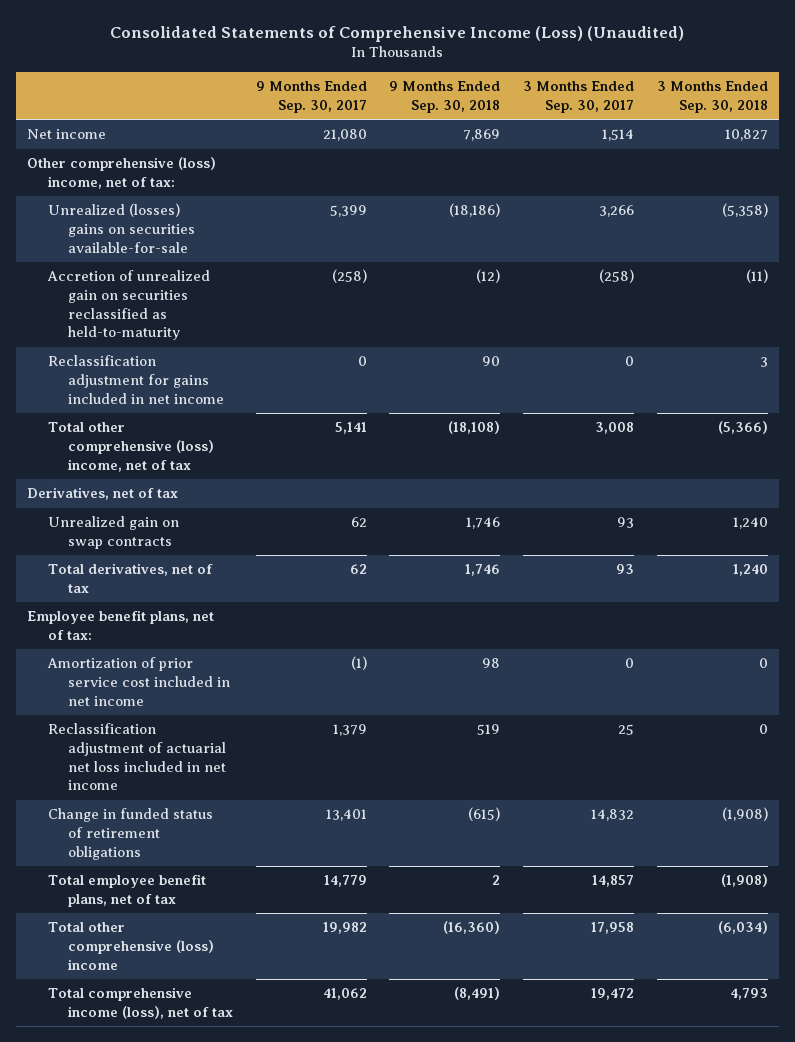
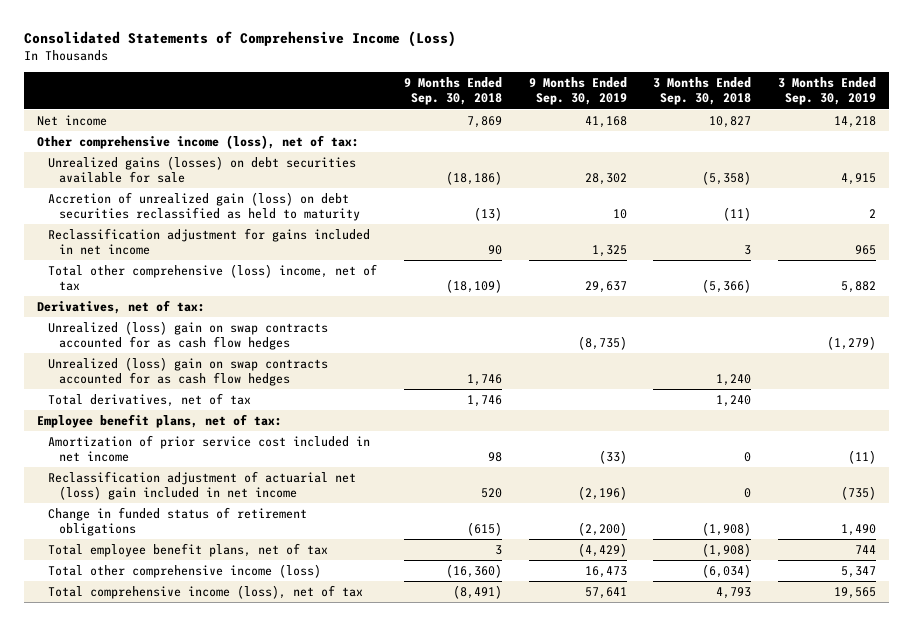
[110,25,685,42] Consolidated Statements of Comprehensive Income (Loss) (Unaudited) -> [24,31,457,48] Consolidated Statements of Comprehensive Income (Loss)
[255,81,367,113] 9 Months Ended Sep. 30, 2017 -> none
[522,81,634,113] 3 Months Ended Sep. 30, 2017 -> none
none -> [528,77,627,106] 9 Months Ended Sep. 30, 2019
none -> [777,77,876,106] 3 Months Ended Sep. 30, 2019
[26,157,216,189] Other comprehensive (loss) income, net of tax: -> [37,135,360,150] Other comprehensive income (loss), net of tax:
[47,203,196,253] Unrealized (losses) gains on securities available-for-sale -> [48,156,357,183] Unrealized gains (losses) on debt securities available for sale
[46,270,210,341] Accretion of unrealized gain on securities reclassified as held-to-maturity -> [48,192,360,221] Accretion of unrealized gain (loss) on debt securities reclassified as held to maturity
[476,269,501,284] (12) -> [473,206,502,221] (13)
[448,421,501,435] (18,108) -> [445,278,502,293] (18,109)
[26,487,178,501] Derivatives, net of tax -> [37,300,206,315] Derivatives, net of tax:
none -> [48,321,329,350] Unrealized (loss) gain on swap contracts accounted for as cash flow hedges
[47,516,179,549] Unrealized gain on swap contracts -> [48,357,329,386] Unrealized (loss) gain on swap contracts accounted for as cash flow hedges
[47,723,227,791] Reclassification adjustment of actuarial net loss included in net income -> [48,471,357,500] Reclassification adjustment of actuarial net (loss) gain included in net income
[477,724,501,736] 519 -> [480,487,502,498] 520
[492,875,501,886] 2 -> [494,545,502,556] 3
[47,922,215,970] Total other comprehensive (loss) income -> [48,564,322,579] Total other comprehensive income (loss)

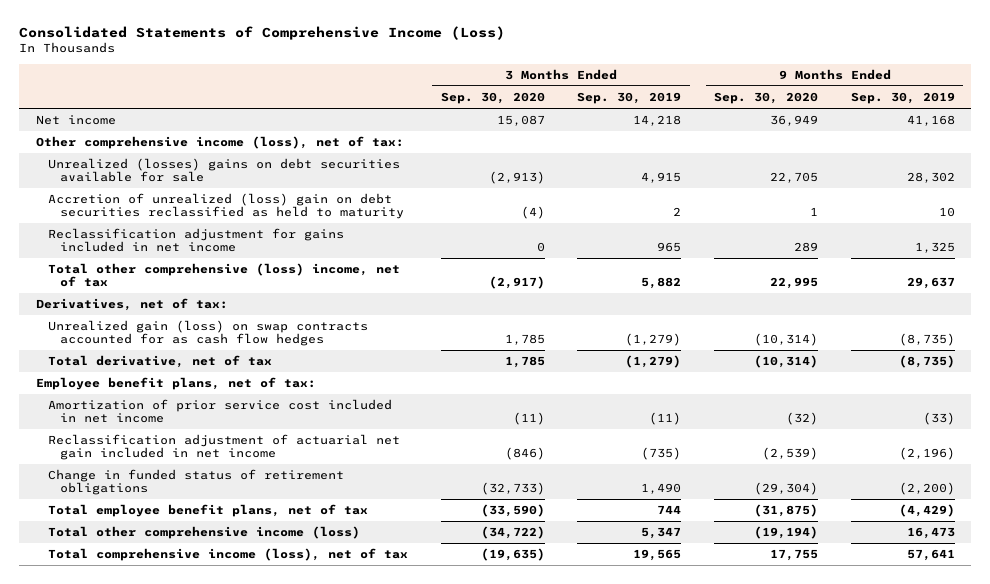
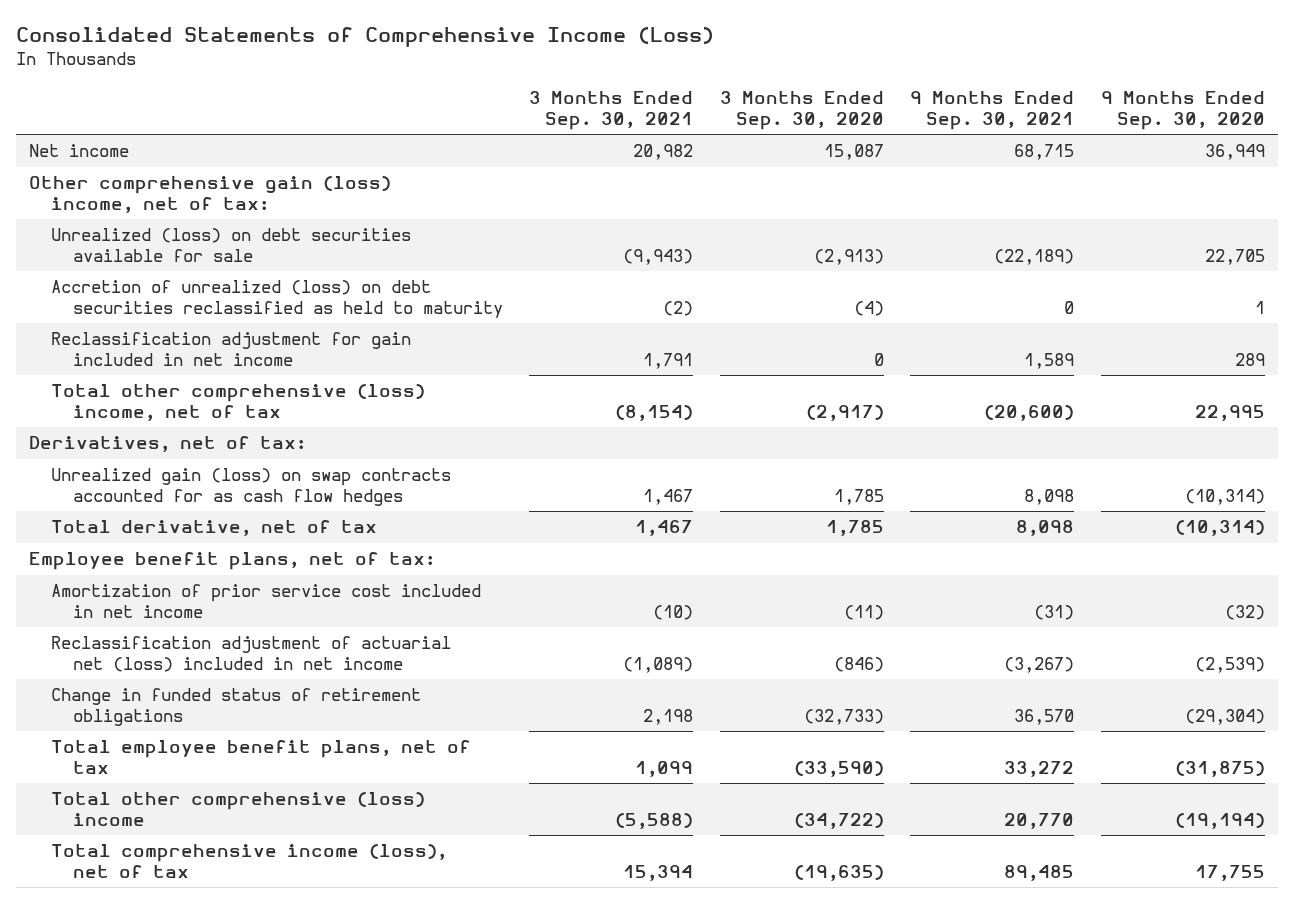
[577,91,682,104] Sep. 30, 2019 -> none
[850,91,955,104] Sep. 30, 2019 -> none
none -> [529,91,694,130] 3 Months Ended Sep. 30, 2021
none -> [910,91,1075,130] 9 Months Ended Sep. 30, 2021
[35,136,404,150] Other comprehensive income (loss), net of tax: -> [29,176,392,213] Other comprehensive gain (loss) income, net of tax:
[47,158,400,183] Unrealized (losses) gains on debt securities available for sale -> [51,228,412,262] Unrealized (loss) on debt securities available for sale
[47,193,405,220] Accretion of unrealized (loss) gain on debt securities reclassified as held to maturity -> [51,280,503,318] Accretion of unrealized (loss) on debt securities reclassified as held to maturity
[47,228,344,253] Reclassification adjustment for gains included in net income -> [51,332,412,366] Reclassification adjustment for gain included in net income
[47,434,400,461] Reclassification adjustment of actuarial net gain included in net income -> [51,636,452,672] Reclassification adjustment of actuarial net (loss) included in net income
[47,526,360,540] Total other comprehensive income (loss) -> [51,792,426,826] Total other comprehensive (loss) income

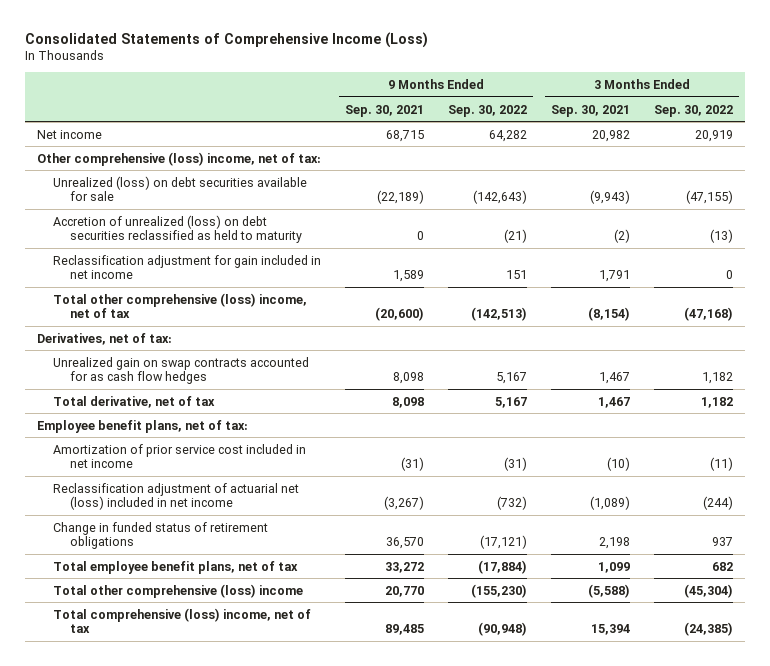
[719,91,884,130] 3 Months Ended Sep. 30, 2020 -> none
[1100,91,1265,130] 9 Months Ended Sep. 30, 2020 -> none
none -> [448,104,528,117] Sep. 30, 2022
none -> [654,104,734,117] Sep. 30, 2022
[29,176,392,213] Other comprehensive gain (loss) income, net of tax: -> [36,151,321,166] Other comprehensive (loss) income, net of tax:
[51,468,452,506] Unrealized gain (loss) on swap contracts accounted for as cash flow hedges -> [53,356,310,385] Unrealized gain on swap contracts accounted for as cash flow hedges
[51,844,448,878] Total comprehensive income (loss), net of tax -> [53,607,312,634] Total comprehensive (loss) income, net of tax

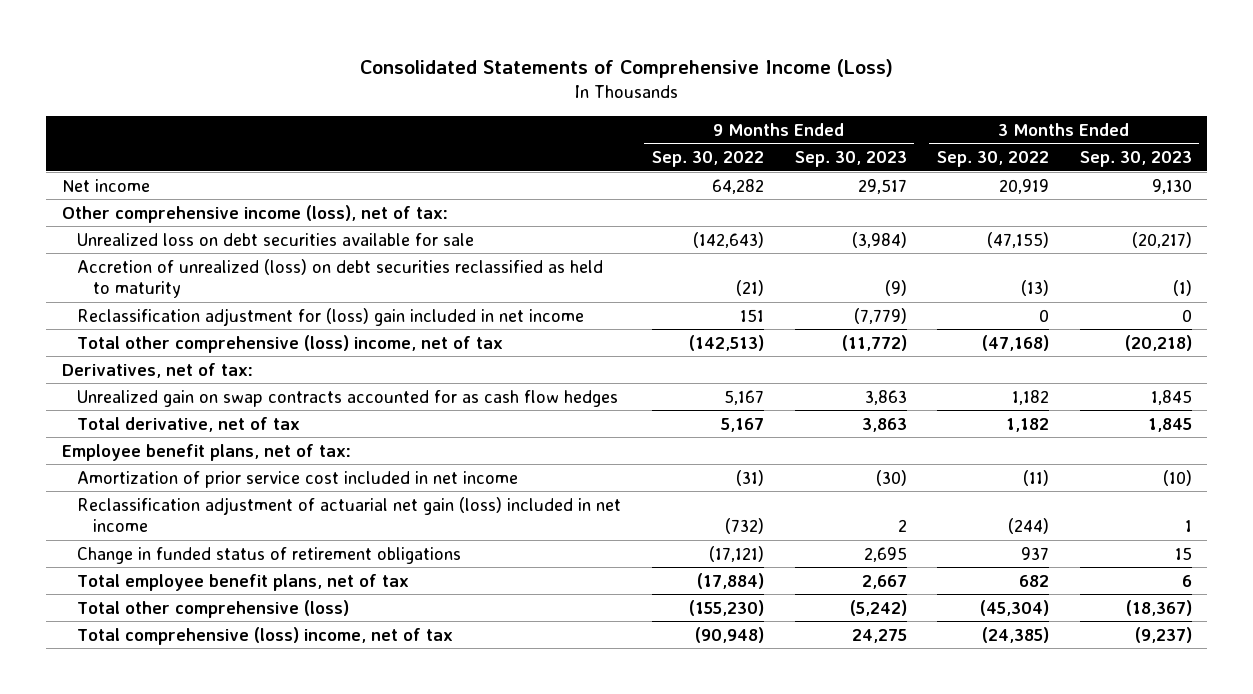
[345,104,425,117] Sep. 30, 2021 -> none
[551,104,631,117] Sep. 30, 2021 -> none
none -> [794,151,907,168] Sep. 30, 2023
none -> [1079,151,1192,168] Sep. 30, 2023
[36,151,321,166] Other comprehensive (loss) income, net of tax: -> [61,204,448,223] Other comprehensive income (loss), net of tax:
[53,175,308,202] Unrealized (loss) on debt securities available for sale -> [77,232,475,246] Unrealized loss on debt securities available for sale
[53,254,322,280] Reclassification adjustment for gain included in net income -> [77,307,585,326] Reclassification adjustment for (loss) gain included in net income
[53,482,300,511] Reclassification adjustment of actuarial net (loss) included in net income -> [77,496,622,532] Reclassification adjustment of actuarial net gain (loss) included in net income
[53,583,304,598] Total other comprehensive (loss) income -> [77,599,350,618] Total other comprehensive (loss)

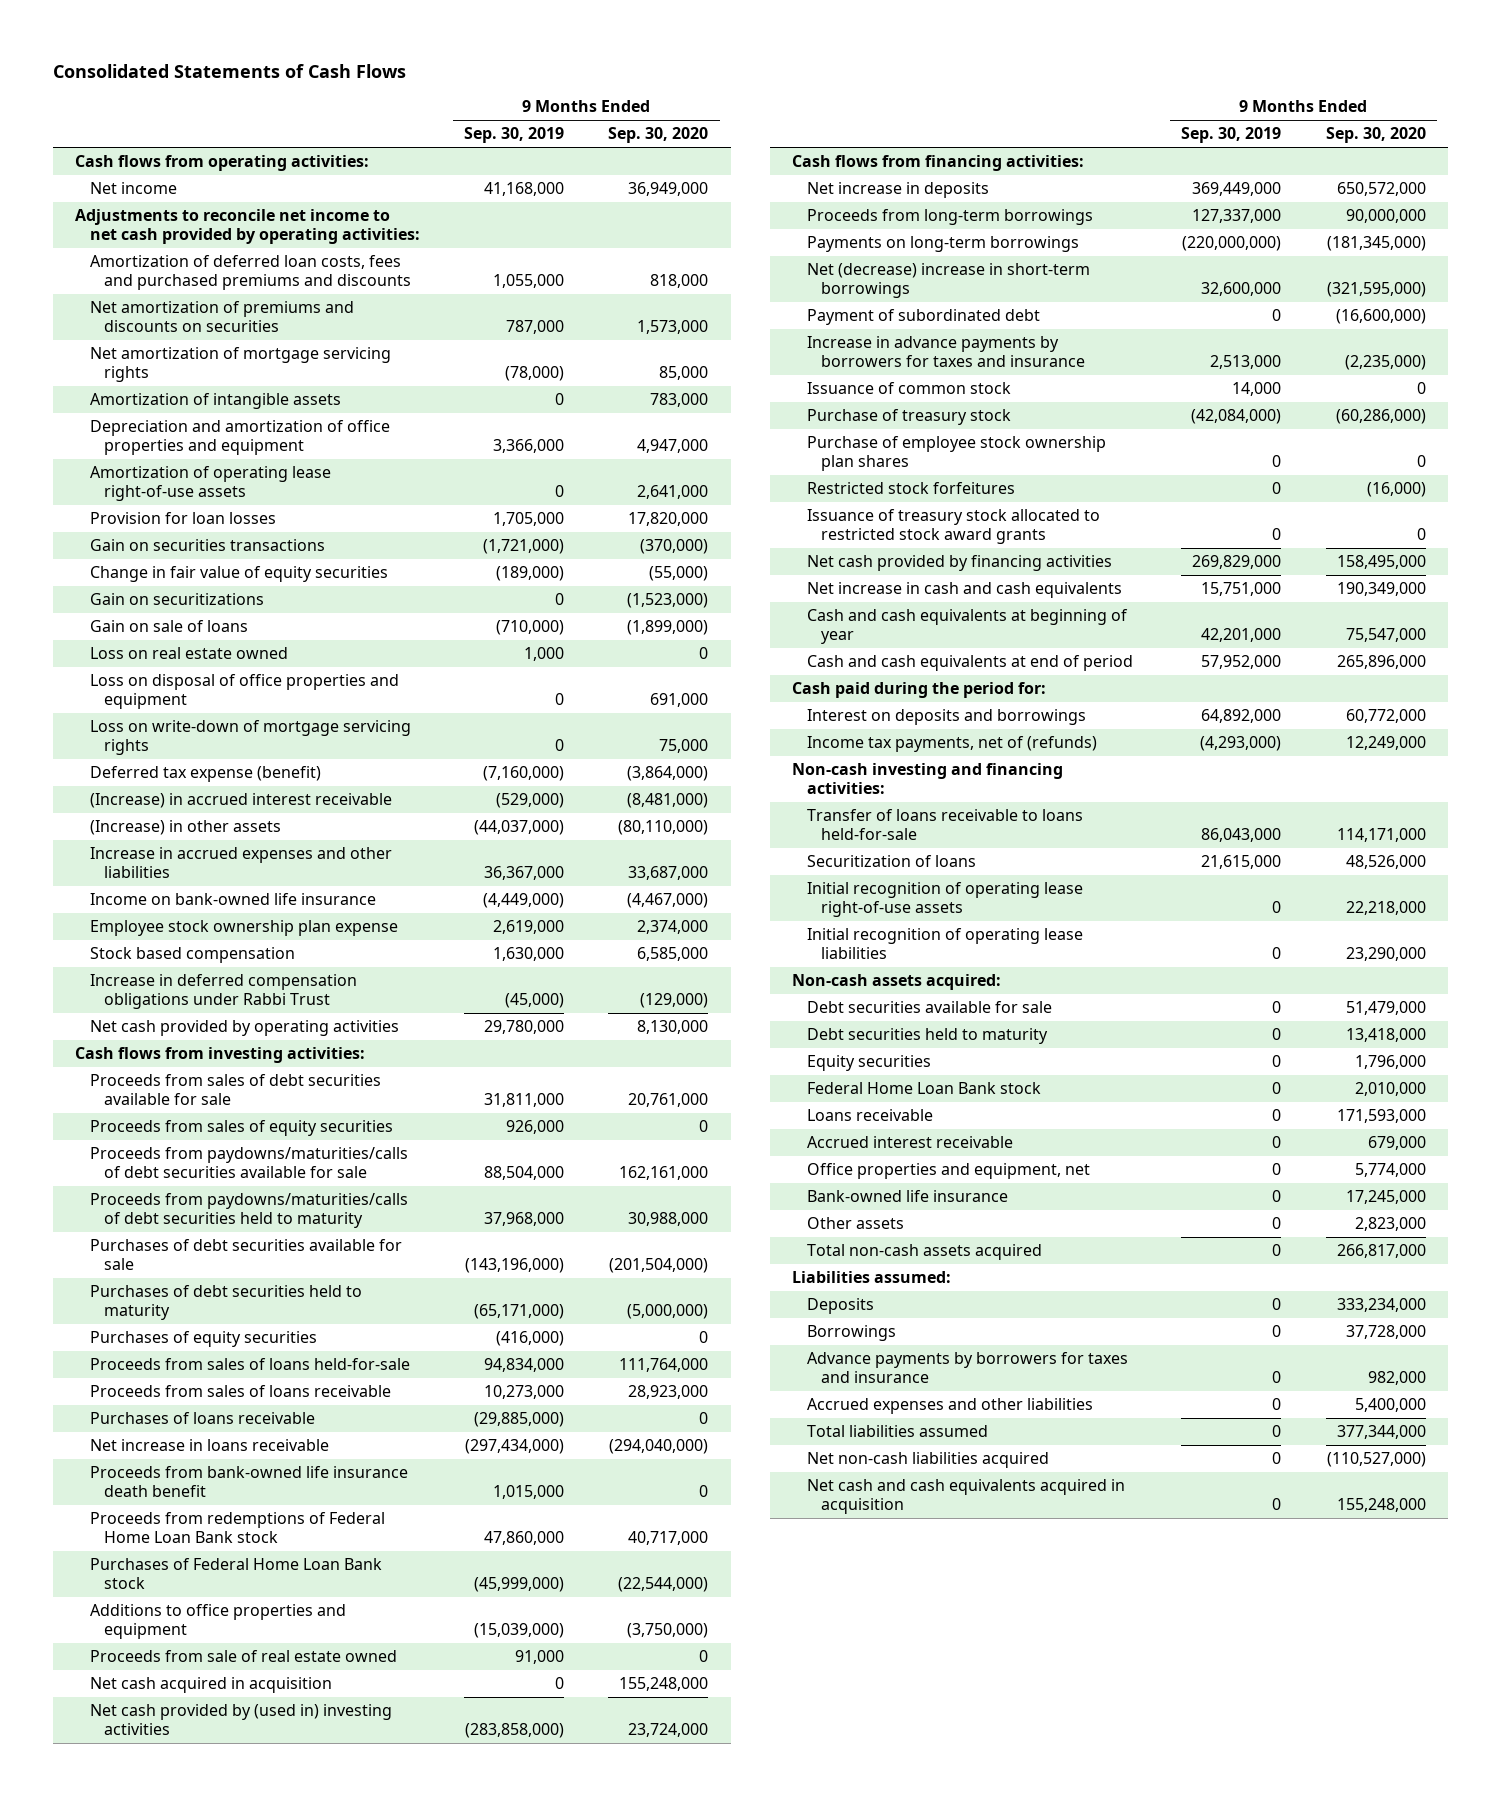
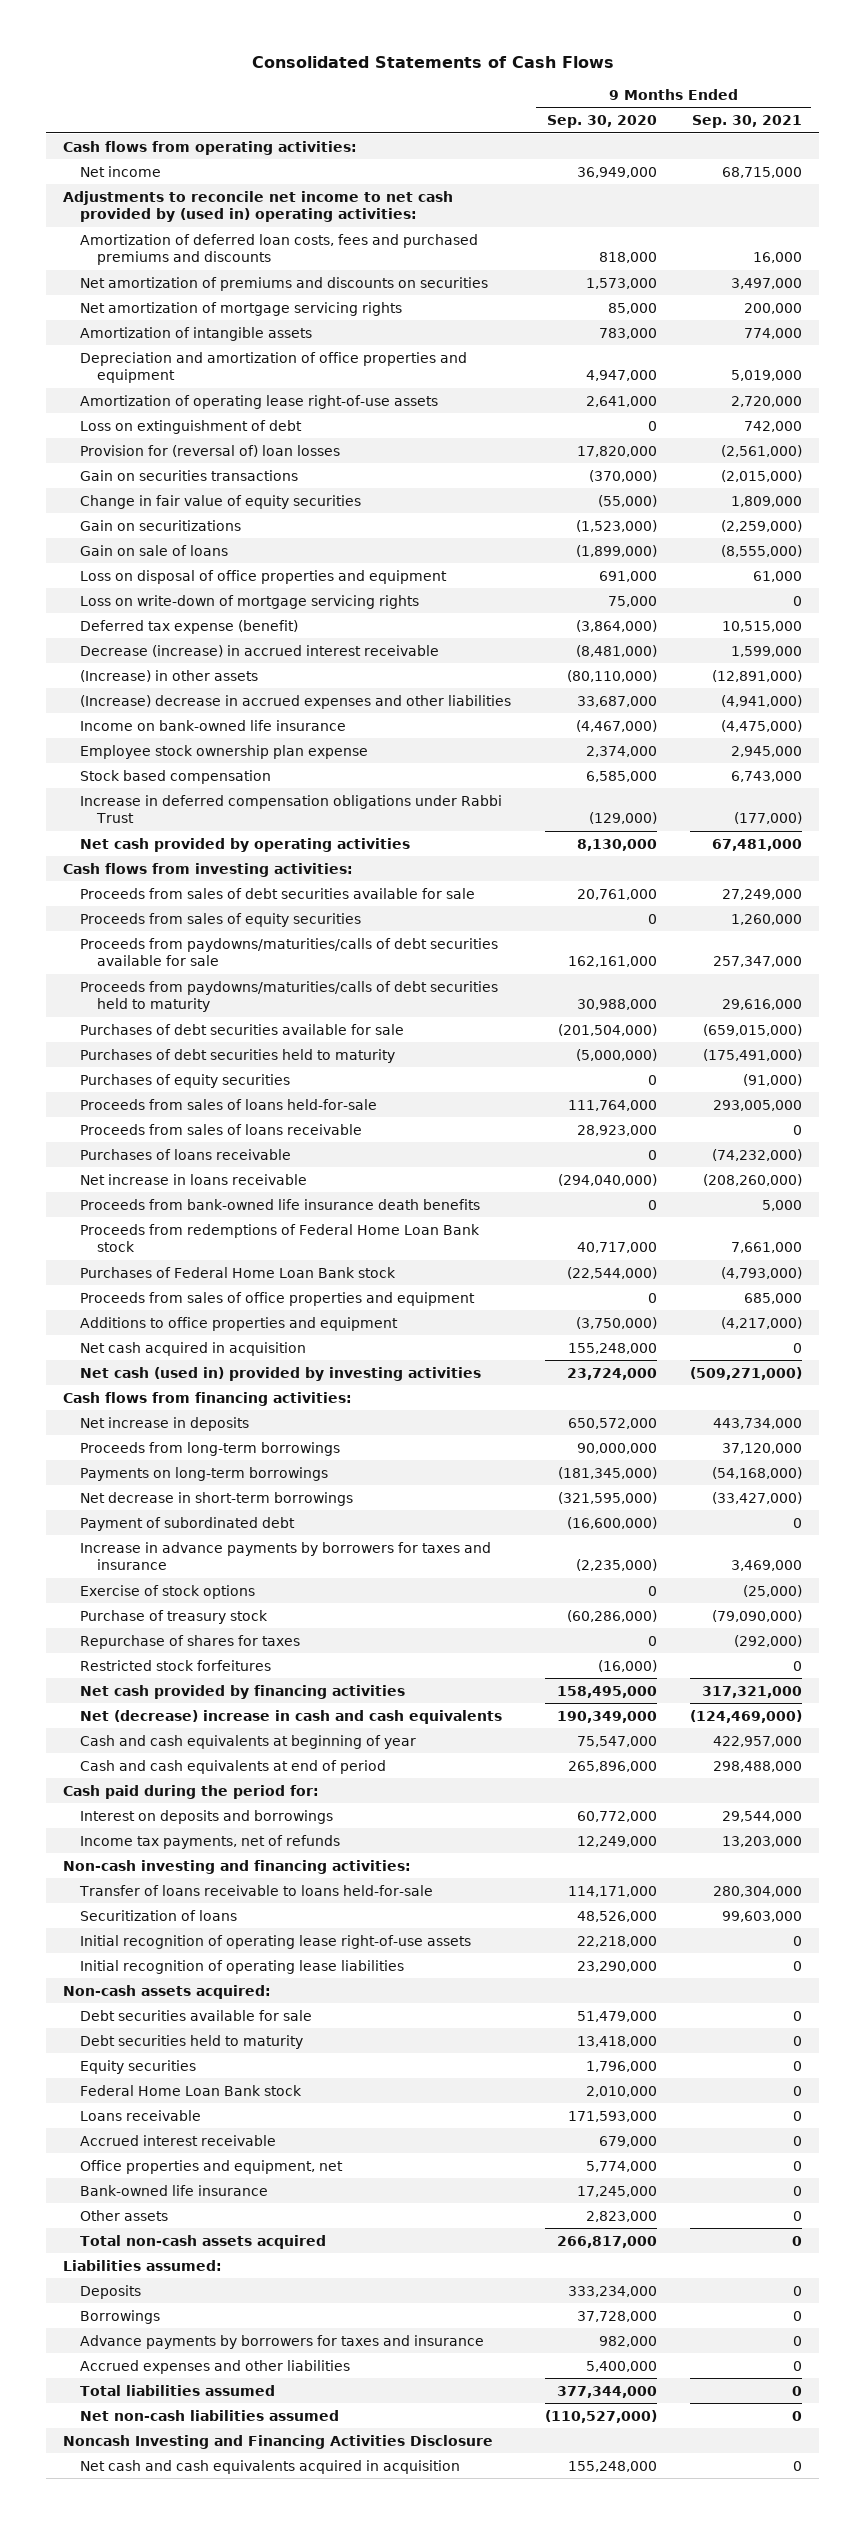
[464,127,565,144] Sep. 30, 2019 -> none
none -> [692,115,803,129] Sep. 30, 2021
[75,209,420,244] Adjustments to reconcile net income to net cash provided by operating activities: -> [62,190,453,223] Adjustments to reconcile net income to net cash provided by (used in) operating activities:
none -> [80,419,303,434] Loss on extinguishment of debt
[89,512,276,525] Provision for loan losses -> [80,444,341,457] Provision for (reversal of) loan losses
[89,647,288,660] Loss on real estate owned -> none
[89,793,392,809] (Increase) in accrued interest receivable -> [80,644,440,657] Decrease (increase) in accrued interest receivable
[89,847,392,878] Increase in accrued expenses and other liabilities -> [80,694,512,709] (Increase) decrease in accrued expenses and other liabilities
[89,1466,408,1497] Proceeds from bank-owned life insurance death benefit -> [80,1198,481,1210] Proceeds from bank-owned life insurance death benefits
none -> [80,1291,476,1306] Proceeds from sales of office properties and equipment
[89,1650,397,1663] Proceeds from sale of real estate owned -> none
[89,1704,392,1735] Net cash provided by (used in) investing activities -> [80,1366,482,1381] Net cash (used in) provided by investing activities
[806,263,1090,298] Net (decrease) increase in short-term borrowings -> [80,1491,354,1506] Net decrease in short-term borrowings
[806,382,1011,395] Issuance of common stock -> none
none -> [80,1584,256,1599] Exercise of stock options
[806,436,1106,471] Purchase of employee stock ownership plan shares -> none
none -> [80,1634,301,1649] Repurchase of shares for taxes
[806,509,1100,544] Issuance of treasury stock allocated to restricted stock award grants -> none
[806,582,1122,599] Net increase in cash and cash equivalents -> [80,1709,503,1724] Net (decrease) increase in cash and cash equivalents
[806,736,1097,753] Income tax payments, net of (refunds) -> [80,1834,341,1849] Income tax payments, net of refunds
[806,1452,1049,1469] Net non-cash liabilities acquired -> [80,2409,340,2421] Net non-cash liabilities assumed
none -> [62,2434,493,2449] Noncash Investing and Financing Activities Disclosure

